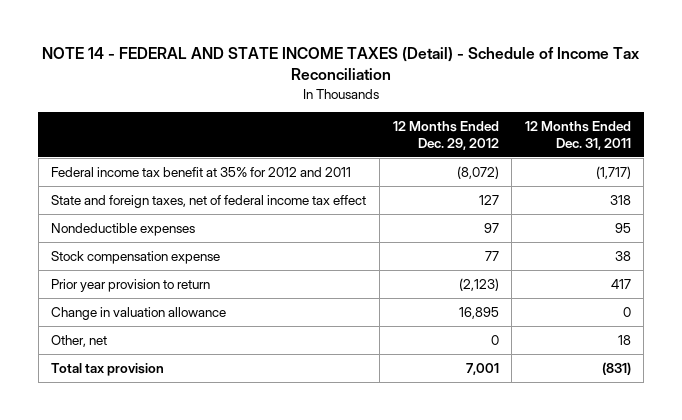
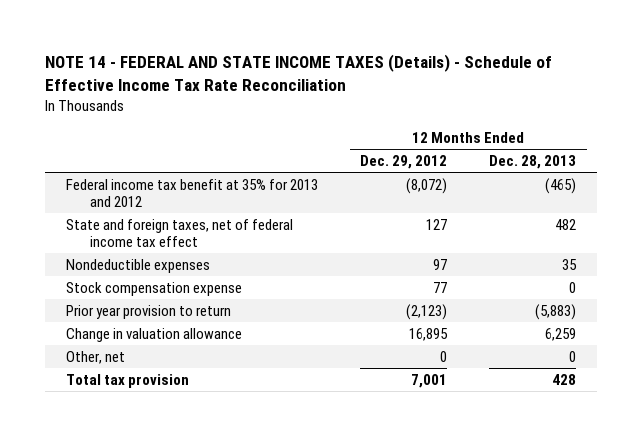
[42,47,641,81] NOTE 14 - FEDERAL AND STATE INCOME TAXES (Detail) - Schedule of Income Tax Reconciliation -> [45,54,553,92] NOTE 14 - FEDERAL AND STATE INCOME TAXES (Details) - Schedule of Effective Income Tax Rate Reconciliation
[524,121,631,150] 12 Months Ended Dec. 31, 2011 -> none
none -> [489,154,577,169] Dec. 28, 2013
[51,166,352,177] Federal income tax benefit at 35% for 2012 and 2011 -> [66,178,319,207] Federal income tax benefit at 35% for 2013 and 2012

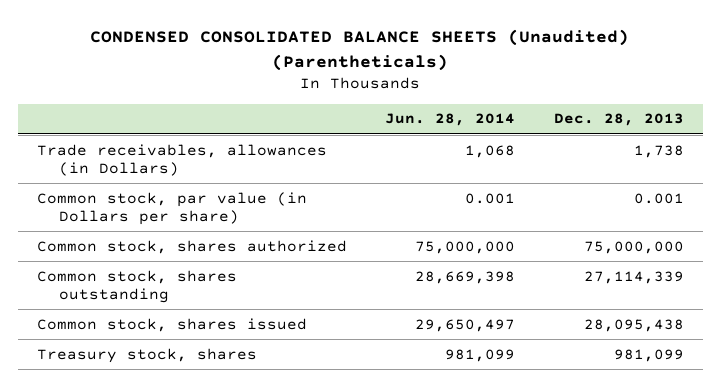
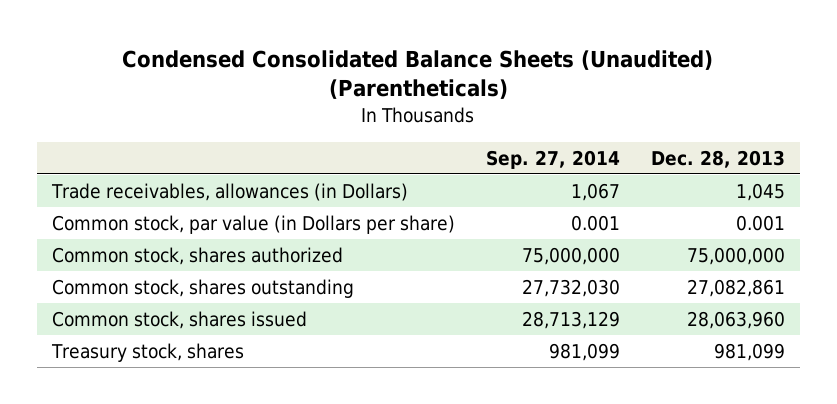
[90,29,630,71] CONDENSED CONSOLIDATED BALANCE SHEETS (Unaudited) (Parentheticals) -> [122,49,714,100] Condensed Consolidated Balance Sheets (Unaudited) (Parentheticals)
[385,113,516,127] Jun. 28, 2014 -> none
none -> [485,149,620,169] Sep. 27, 2014
[633,144,684,158] 1,738 -> [735,183,785,202] 1,045
[583,270,684,284] 27,114,339 -> [686,279,785,298] 27,082,861
[583,318,684,332] 28,095,438 -> [686,311,785,330] 28,063,960

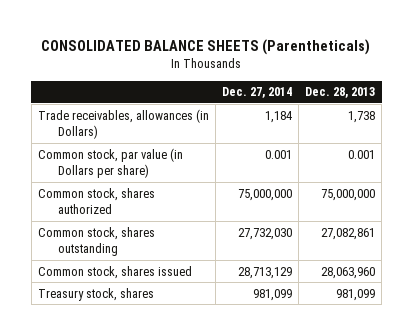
[122,49,714,100] Condensed Consolidated Balance Sheets (Unaudited) (Parentheticals) -> [41,38,371,55] CONSOLIDATED BALANCE SHEETS (Parentheticals)
[485,149,620,169] Sep. 27, 2014 -> none
none -> [221,87,292,99] Dec. 27, 2014
[735,183,785,202] 1,045 -> [348,110,376,123] 1,738

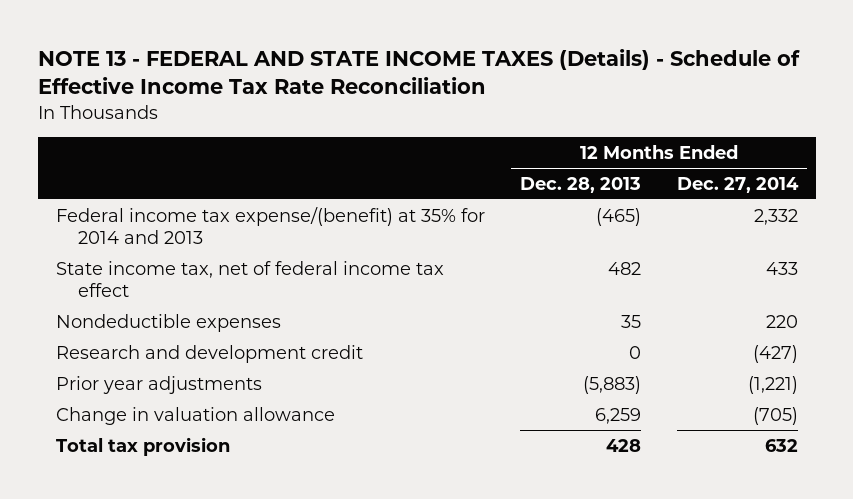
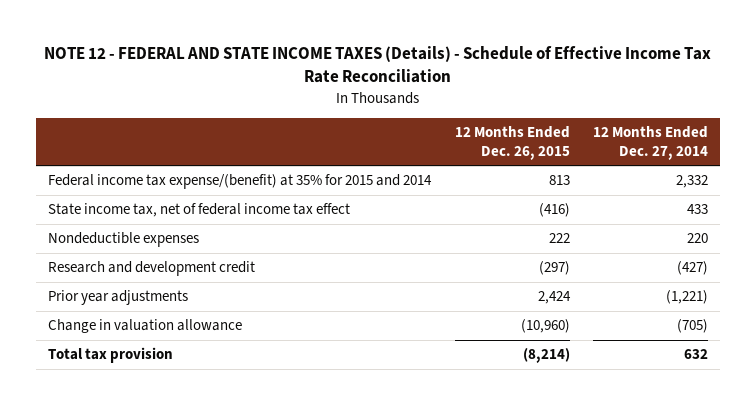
[37,49,800,95] NOTE 13 - FEDERAL AND STATE INCOME TAXES (Details) - Schedule of Effective Income Tax Rate Reconciliation -> [44,46,712,84] NOTE 12 - FEDERAL AND STATE INCOME TAXES (Details) - Schedule of Effective Income Tax Rate Reconciliation
[520,176,642,193] Dec. 28, 2013 -> none
none -> [454,126,570,160] 12 Months Ended Dec. 26, 2015
[55,206,485,244] Federal income tax expense/(benefit) at 35% for 2014 and 2013 -> [47,174,432,190] Federal income tax expense/(benefit) at 35% for 2015 and 2014

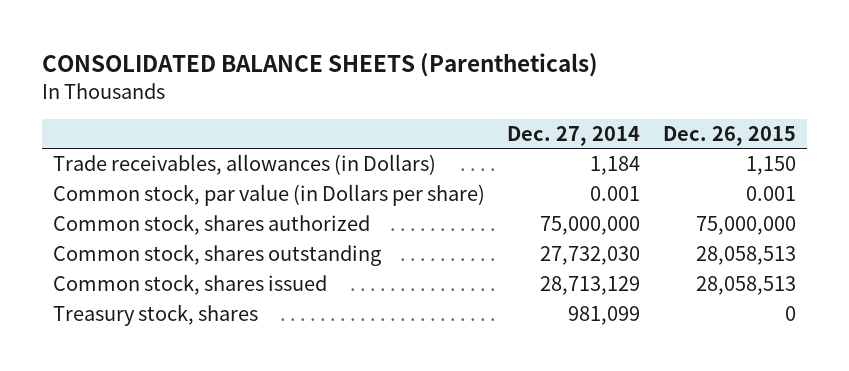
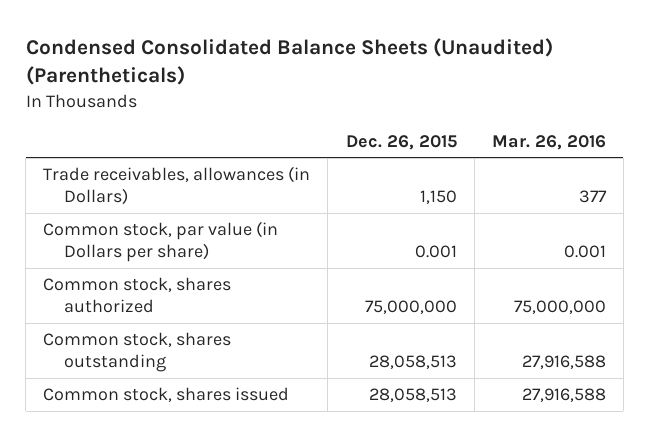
[41,53,598,78] CONSOLIDATED BALANCE SHEETS (Parentheticals) -> [25,38,553,86] Condensed Consolidated Balance Sheets (Unaudited) (Parentheticals)
[507,125,641,146] Dec. 27, 2014 -> none
none -> [491,134,606,150] Mar. 26, 2016
[52,304,258,327] Treasury stock, shares -> none

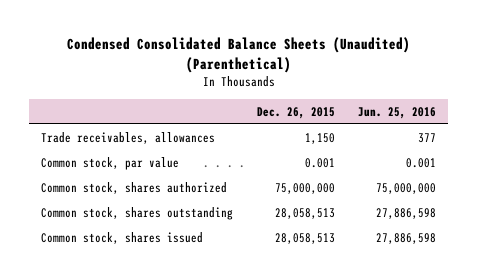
[25,38,553,86] Condensed Consolidated Balance Sheets (Unaudited) (Parentheticals) -> [66,37,410,73] Condensed Consolidated Balance Sheets (Unaudited) (Parenthetical)
[491,134,606,150] Mar. 26, 2016 -> none
none -> [358,106,437,119] Jun. 25, 2016
[43,165,311,206] Trade receivables, allowances (in Dollars) -> [41,131,216,144] Trade receivables, allowances
[43,220,279,263] Common stock, par value (in Dollars per share) -> [41,156,180,170] Common stock, par value

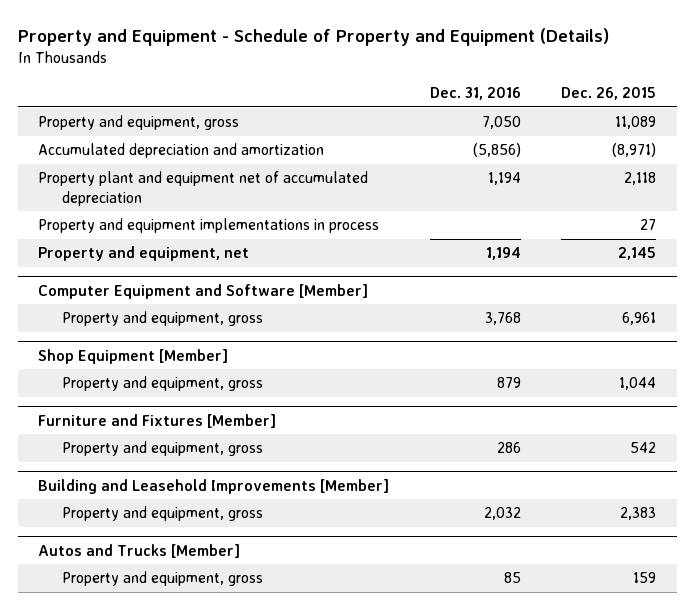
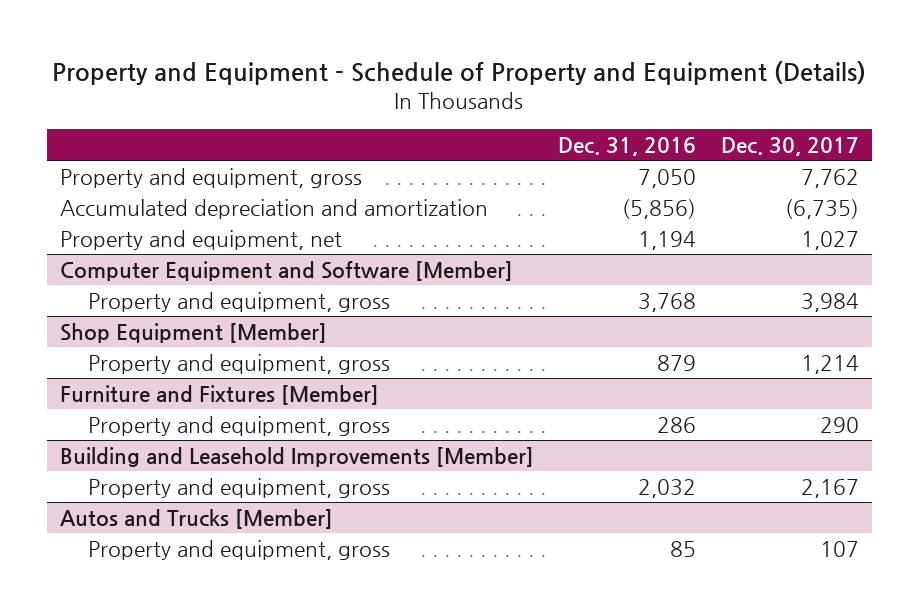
[561,87,657,101] Dec. 26, 2015 -> none
none -> [721,136,860,156] Dec. 30, 2017
[38,171,369,206] Property plant and equipment net of accumulated depreciation -> none
[38,218,380,234] Property and equipment implementations in process -> none

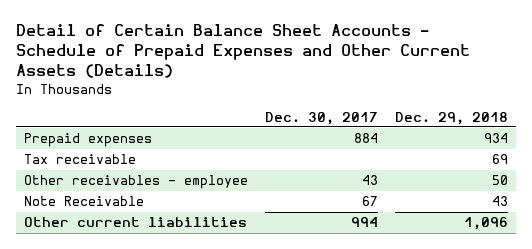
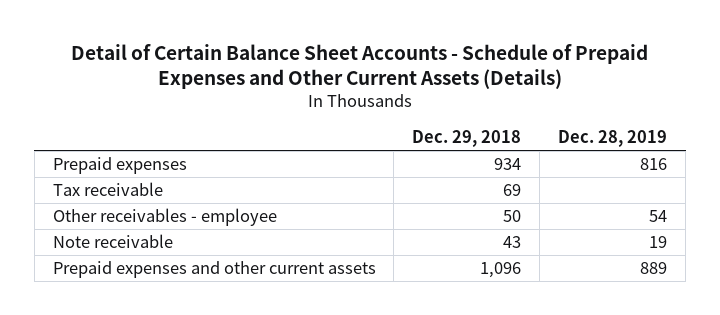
[264,111,378,125] Dec. 30, 2017 -> none
none -> [558,130,668,148] Dec. 28, 2019
[24,196,145,207] Note Receivable -> [52,234,173,249] Note receivable
[24,217,248,228] Other current liabilities -> [52,261,376,279] Prepaid expenses and other current assets

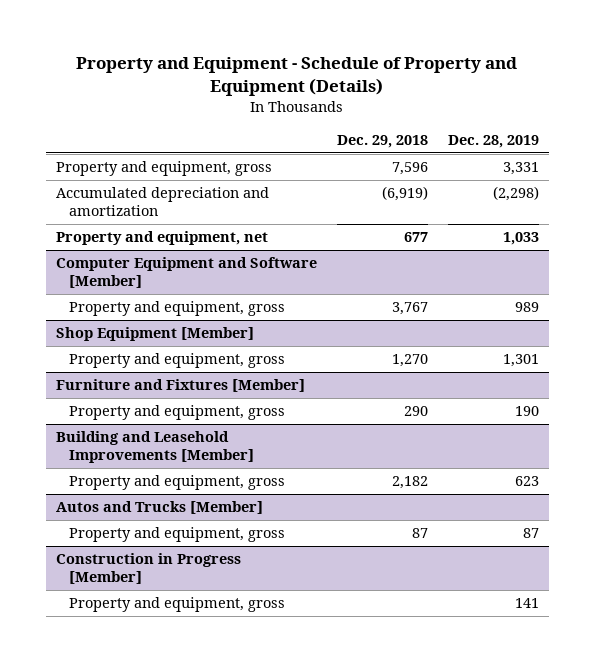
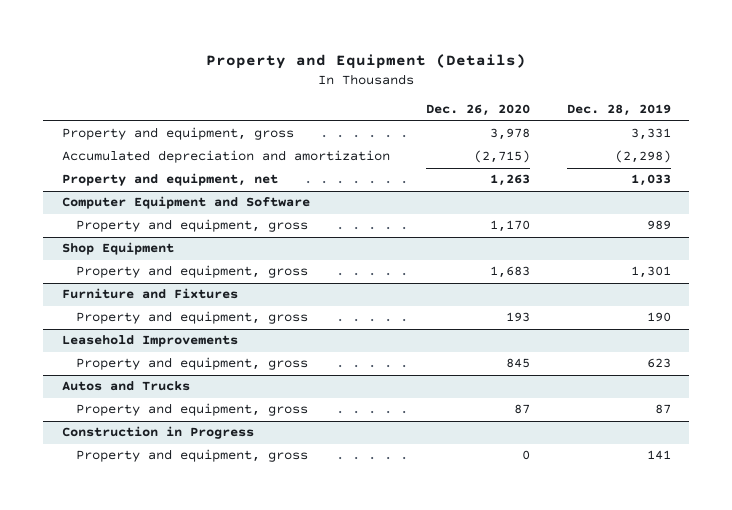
[76,57,518,97] Property and Equipment - Schedule of Property and Equipment (Details) -> [206,54,527,70] Property and Equipment (Details)
[336,134,428,148] Dec. 29, 2018 -> none
none -> [426,104,531,117] Dec. 26, 2020
[56,257,318,289] Computer Equipment and Software [Member] -> [61,196,310,210] Computer Equipment and Software
[56,327,255,342] Shop Equipment [Member] -> [61,242,174,256] Shop Equipment
[56,379,306,393] Furniture and Fixtures [Member] -> [61,288,238,300] Furniture and Fixtures
[56,431,254,464] Building and Leasehold Improvements [Member] -> none
none -> [61,335,238,348] Leasehold Improvements
[56,501,264,515] Autos and Trucks [Member] -> [61,381,190,392] Autos and Trucks
[56,553,242,585] Construction in Progress [Member] -> [61,426,254,440] Construction in Progress

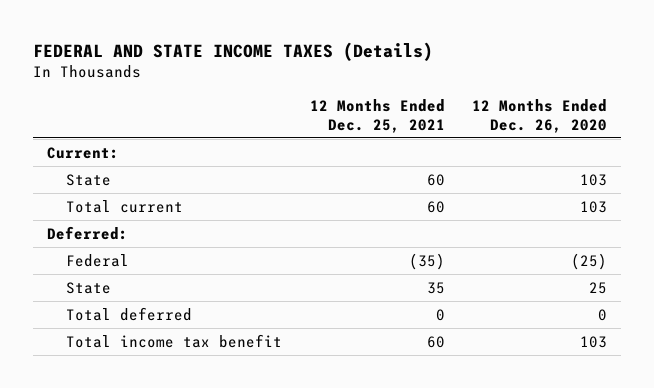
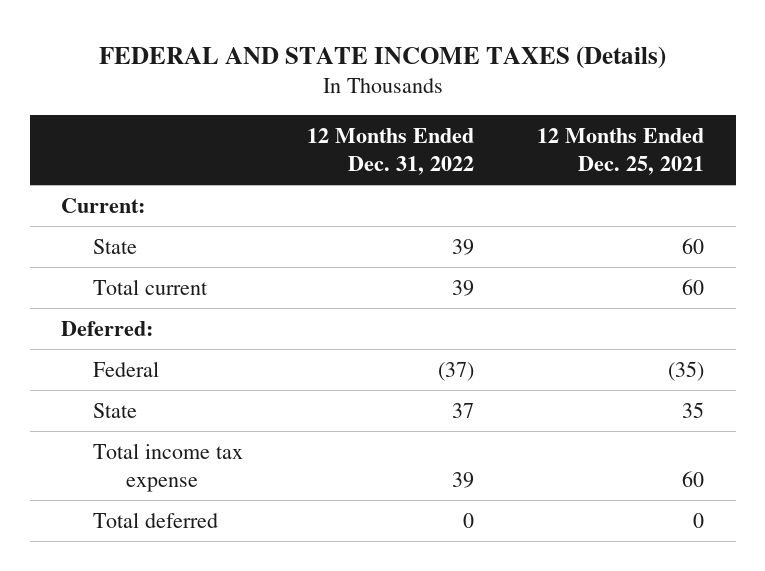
[472,99,608,133] 12 Months Ended Dec. 26, 2020 -> none
none -> [306,127,474,175] 12 Months Ended Dec. 31, 2022
none -> [93,442,244,492] Total income tax expense
[66,333,283,348] Total income tax benefit -> none

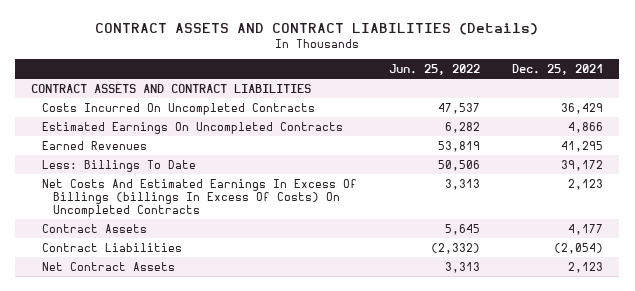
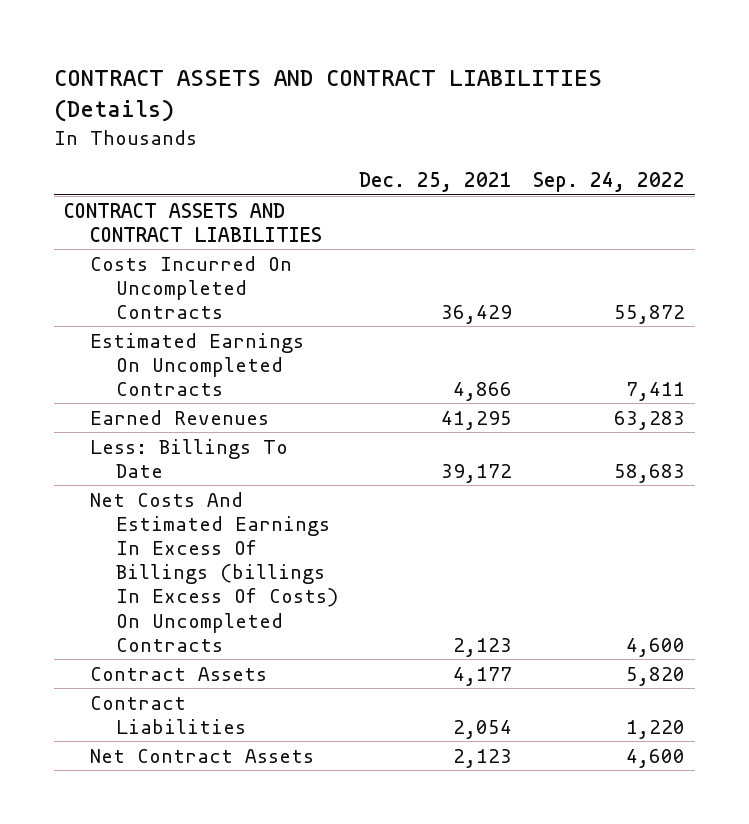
[389,63,481,75] Jun. 25, 2022 -> none
none -> [532,172,685,193] Sep. 24, 2022
[554,242,604,254] (2,054) -> [453,719,513,739] 2,054

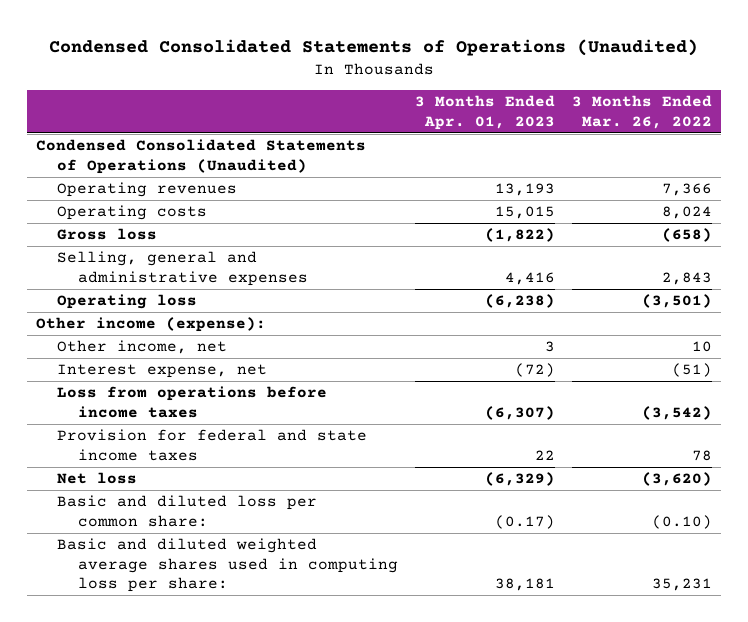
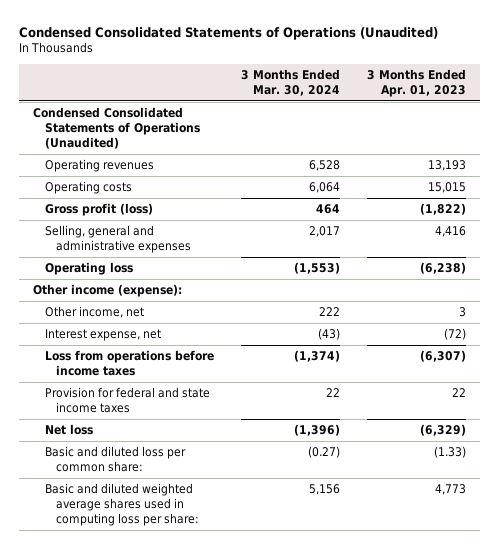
[572,95,713,129] 3 Months Ended Mar. 26, 2022 -> none
none -> [240,69,340,97] 3 Months Ended Mar. 30, 2024
[56,228,157,241] Gross loss -> [44,203,153,217] Gross profit (loss)
[495,514,556,529] (0.17) -> [434,446,467,459] (1.33)
[495,578,556,592] 38,181 -> [435,484,467,496] 4,773

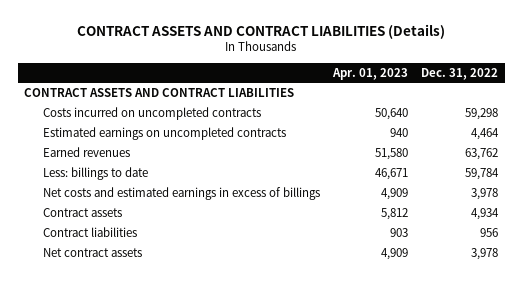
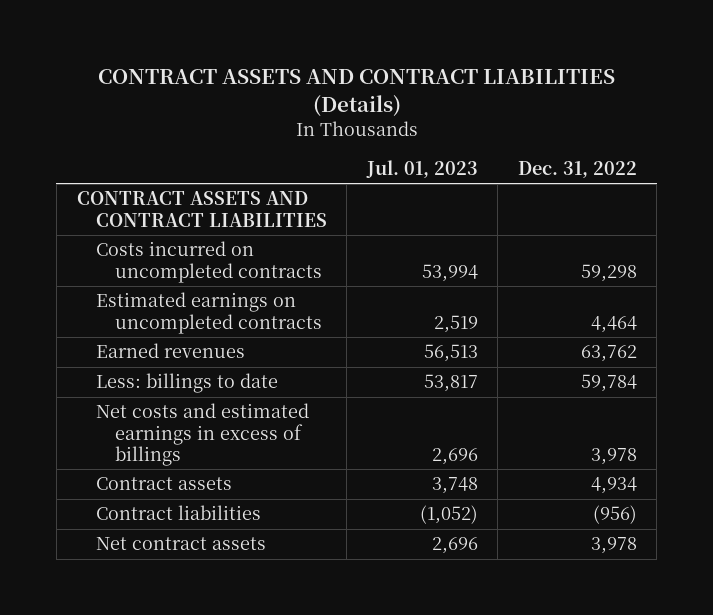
[331,67,408,80] Apr. 01, 2023 -> none
none -> [365,159,478,178] Jul. 01, 2023
[480,227,499,237] 956 -> [592,505,637,525] (956)

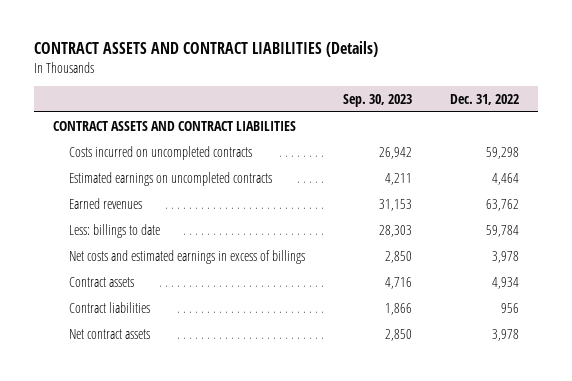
[365,159,478,178] Jul. 01, 2023 -> none
none -> [342,93,412,107] Sep. 30, 2023
[592,505,637,525] (956) -> [501,302,520,313] 956

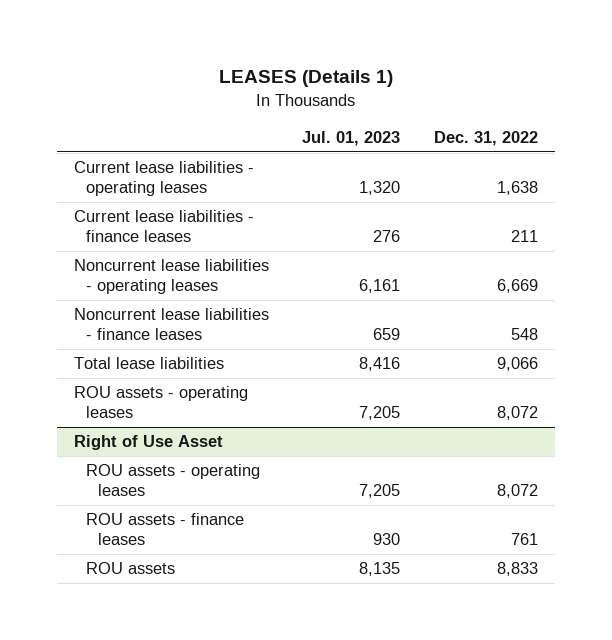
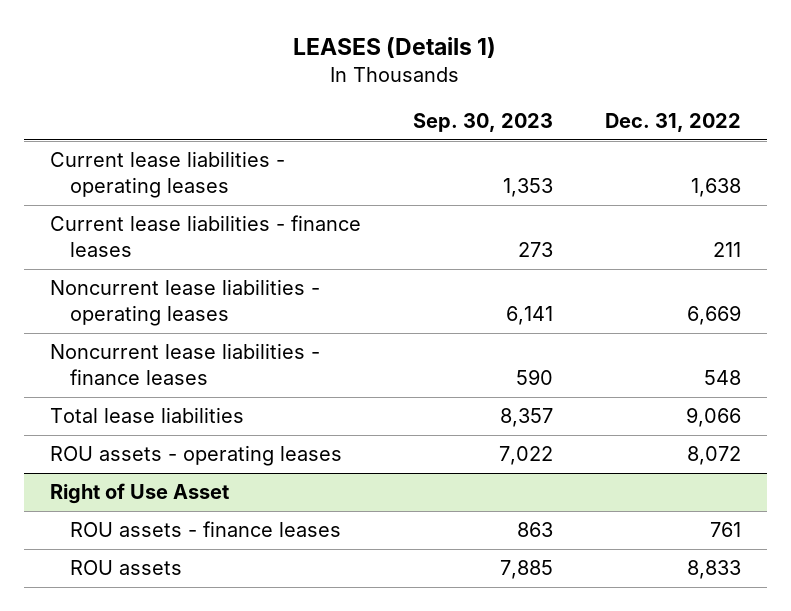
[302,130,401,146] Jul. 01, 2023 -> none
none -> [412,112,553,132] Sep. 30, 2023
[86,464,261,497] ROU assets - operating leases -> none

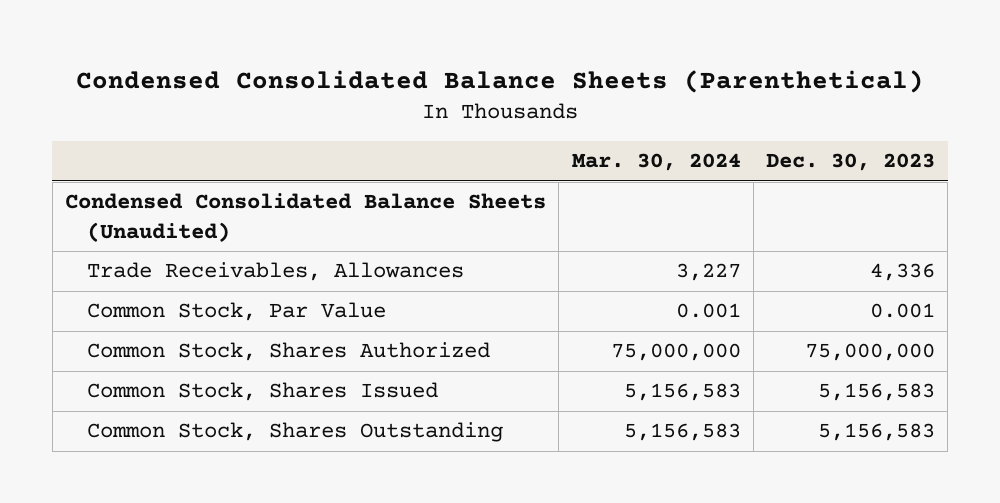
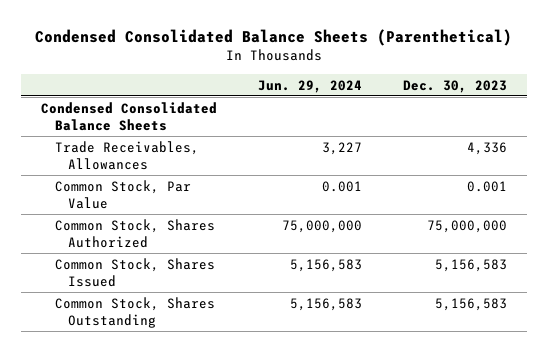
[571,153,741,172] Mar. 30, 2024 -> none
none -> [257,79,362,93] Jun. 29, 2024
[65,193,547,242] Condensed Consolidated Balance Sheets (Unaudited) -> [41,101,218,131] Condensed Consolidated Balance Sheets

